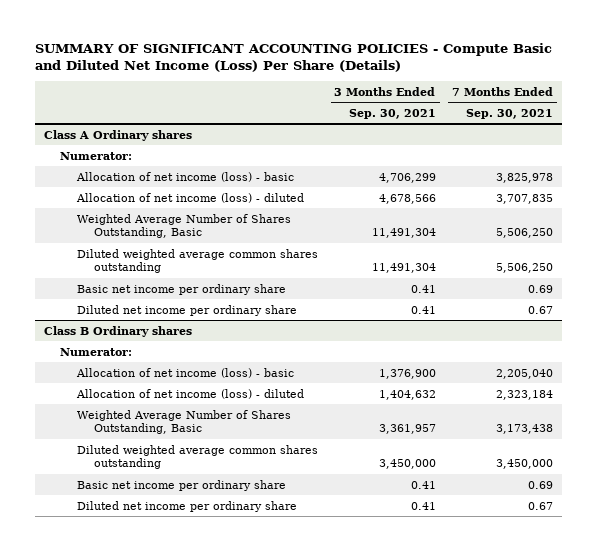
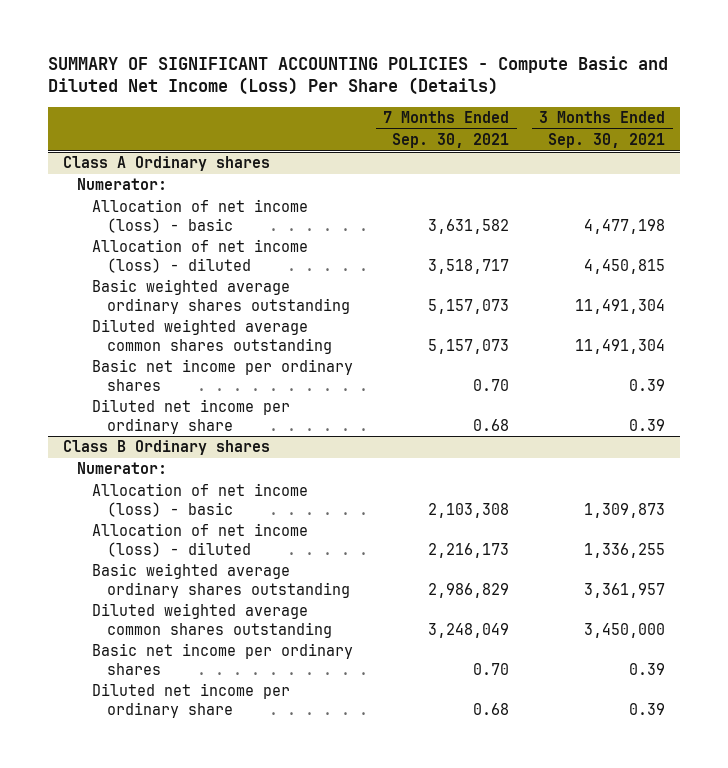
[378,172,436,183] 4,706,299 -> [584,218,666,234] 4,477,198
[496,172,554,183] 3,825,978 -> [428,218,510,234] 3,631,582
[378,193,436,204] 4,678,566 -> [584,258,666,274] 4,450,815
[496,193,554,204] 3,707,835 -> [428,258,510,274] 3,518,717
[77,213,292,239] Weighted Average Number of Shares Outstanding, Basic -> [92,279,350,314] Basic weighted average ordinary shares outstanding
[496,228,554,239] 5,506,250 -> [428,298,510,314] 5,157,073
[496,263,554,274] 5,506,250 -> [428,338,510,354] 5,157,073
[77,283,287,295] Basic net income per ordinary share -> [92,359,354,391] Basic net income per ordinary shares
[410,284,436,293] 0.41 -> [629,378,666,391] 0.39
[528,284,554,293] 0.69 -> [473,378,510,391] 0.70
[410,305,436,314] 0.41 -> [629,418,666,431] 0.39
[528,305,554,314] 0.67 -> [473,418,510,431] 0.68
[378,368,436,379] 1,376,900 -> [584,502,666,518] 1,309,873
[496,368,554,379] 2,205,040 -> [428,502,510,518] 2,103,308
[378,389,436,400] 1,404,632 -> [584,542,666,558] 1,336,255
[496,389,554,400] 2,323,184 -> [428,542,510,558] 2,216,173
[77,409,292,435] Weighted Average Number of Shares Outstanding, Basic -> [92,563,350,598] Basic weighted average ordinary shares outstanding
[496,424,554,435] 3,173,438 -> [428,582,510,598] 2,986,829
[496,459,554,470] 3,450,000 -> [428,622,510,638] 3,248,049
[77,479,287,491] Basic net income per ordinary share -> [92,643,354,675] Basic net income per ordinary shares
[410,480,436,489] 0.41 -> [629,662,666,675] 0.39
[528,480,554,489] 0.69 -> [473,662,510,675] 0.70
[410,501,436,510] 0.41 -> [629,702,666,715] 0.39
[528,501,554,510] 0.67 -> [473,702,510,715] 0.68

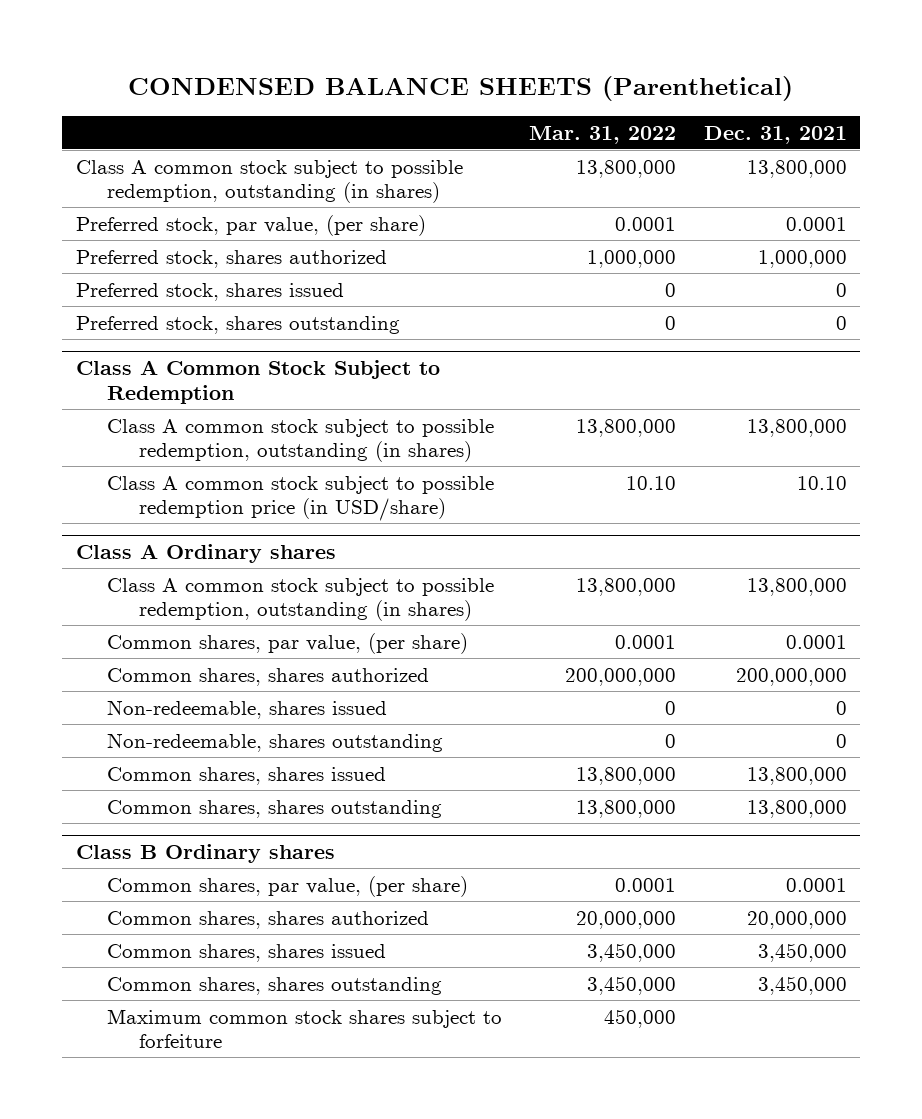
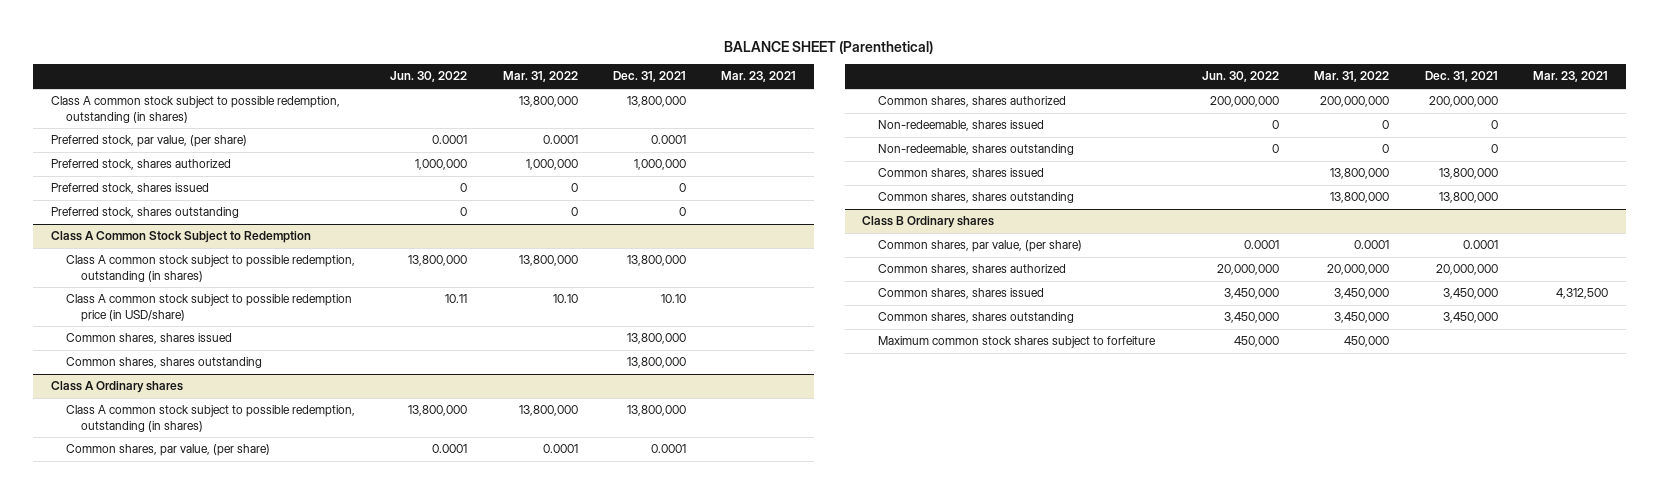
[128,76,794,102] CONDENSED BALANCE SHEETS (Parenthetical) -> [724,40,934,54] BALANCE SHEET (Parenthetical)
none -> [390,71,468,83] Jun. 30, 2022
none -> [721,71,797,83] Mar. 23, 2021
none -> [65,333,232,345] Common shares, shares issued
none -> [65,357,262,369] Common shares, shares outstanding

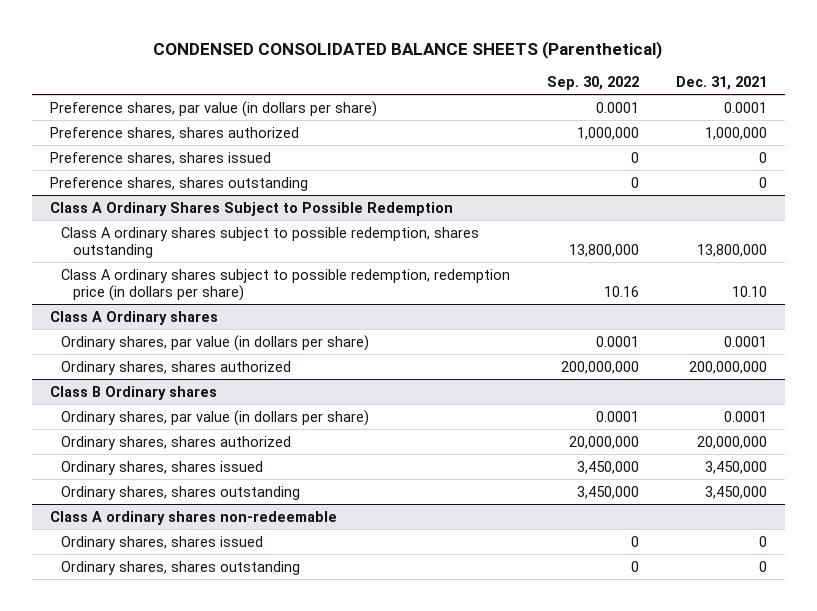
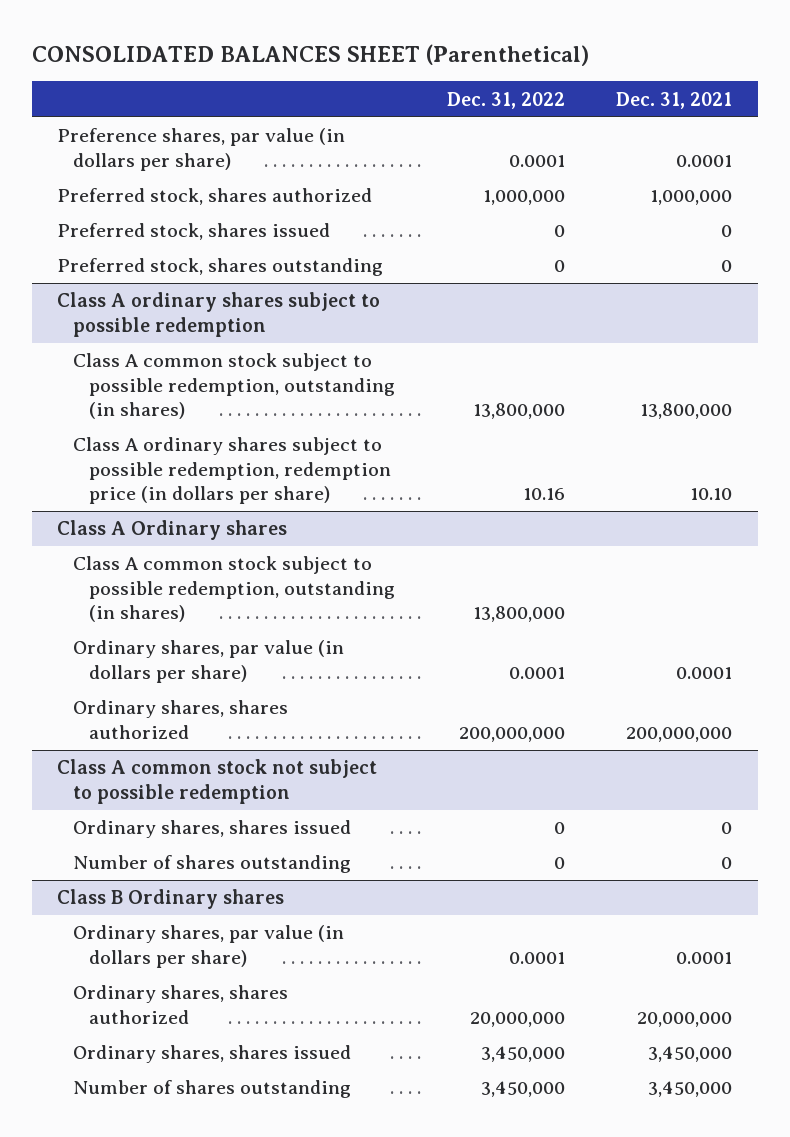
[153,40,663,59] CONDENSED CONSOLIDATED BALANCE SHEETS (Parenthetical) -> [31,43,589,66] CONSOLIDATED BALANCES SHEET (Parenthetical)
[547,75,640,90] Sep. 30, 2022 -> none
none -> [446,91,565,109] Dec. 31, 2022
[50,126,300,140] Preference shares, shares authorized -> [57,188,373,206] Preferred stock, shares authorized
[50,151,272,165] Preference shares, shares issued -> [57,223,331,241] Preferred stock, shares issued
[50,176,309,191] Preference shares, shares outstanding -> [57,258,384,277] Preferred stock, shares outstanding
[50,201,454,216] Class A Ordinary Shares Subject to Possible Redemption -> [57,292,381,337] Class A ordinary shares subject to possible redemption
[61,226,480,258] Class A ordinary shares subject to possible redemption, shares outstanding -> [73,353,395,419] Class A common stock subject to possible redemption, outstanding (in shares)
none -> [73,556,395,622] Class A common stock subject to possible redemption, outstanding (in shares)
none -> [57,759,378,804] Class A common stock not subject to possible redemption
none -> [73,820,352,839] Ordinary shares, shares issued
none -> [73,855,352,874] Number of shares outstanding
[50,510,338,525] Class A ordinary shares non-redeemable -> none
[61,535,264,550] Ordinary shares, shares issued -> none
[61,560,301,575] Ordinary shares, shares outstanding -> none
[61,485,301,500] Ordinary shares, shares outstanding -> [73,1080,352,1099] Number of shares outstanding

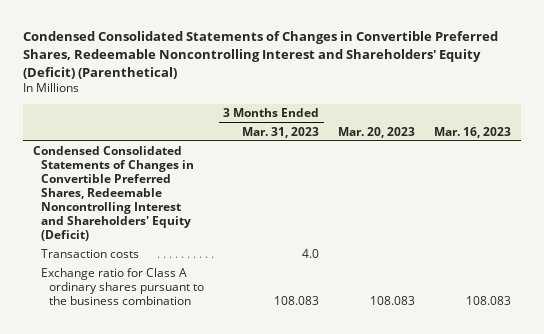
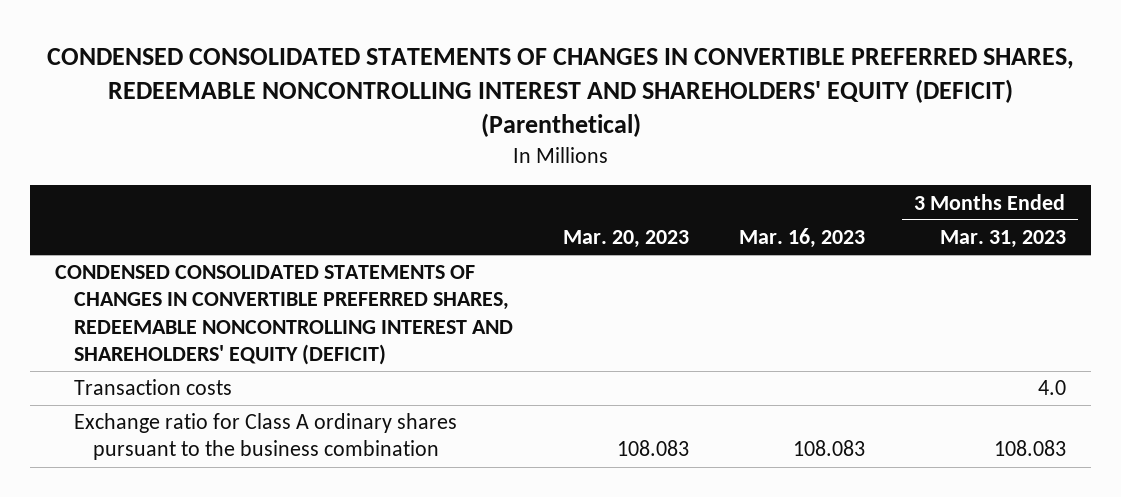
[23,31,499,79] Condensed Consolidated Statements of Changes in Convertible Preferred Shares, Redeemable Noncontrolling Interest and Shareholders' Equity (Deficit) (Parenthetical) -> [46,47,1074,138] CONDENSED CONSOLIDATED STATEMENTS OF CHANGES IN CONVERTIBLE PREFERRED SHARES, REDEEMABLE NONCONTROLLING INTEREST AND SHAREHOLDERS' EQUITY (DEFICIT) (Parenthetical)
[32,146,194,242] Condensed Consolidated Statements of Changes in Convertible Preferred Shares, Redeemable Noncontrolling Interest and Shareholders' Equity (Deficit) -> [55,265,514,365] CONDENSED CONSOLIDATED STATEMENTS OF CHANGES IN CONVERTIBLE PREFERRED SHARES, REDEEMABLE NONCONTROLLING INTEREST AND SHAREHOLDERS' EQUITY (DEFICIT)

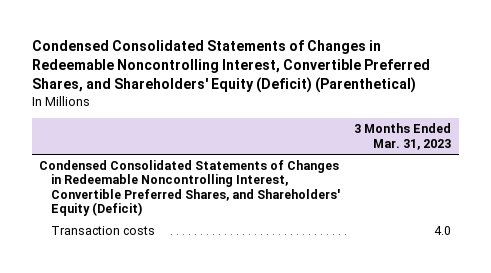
[46,47,1074,138] CONDENSED CONSOLIDATED STATEMENTS OF CHANGES IN CONVERTIBLE PREFERRED SHARES, REDEEMABLE NONCONTROLLING INTEREST AND SHAREHOLDERS' EQUITY (DEFICIT) (Parenthetical) -> [32,40,431,94] Condensed Consolidated Statements of Changes in Redeemable Noncontrolling Interest, Convertible Preferred Shares, and Shareholders' Equity (Deficit) (Parenthetical)
[563,230,690,249] Mar. 20, 2023 -> none
[738,228,865,249] Mar. 16, 2023 -> none
[55,265,514,365] CONDENSED CONSOLIDATED STATEMENTS OF CHANGES IN CONVERTIBLE PREFERRED SHARES, REDEEMABLE NONCONTROLLING INTEREST AND SHAREHOLDERS' EQUITY (DEFICIT) -> [39,160,341,217] Condensed Consolidated Statements of Changes in Redeemable Noncontrolling Interest, Convertible Preferred Shares, and Shareholders' Equity (Deficit)
[74,413,458,461] Exchange ratio for Class A ordinary shares pursuant to the business combination -> none

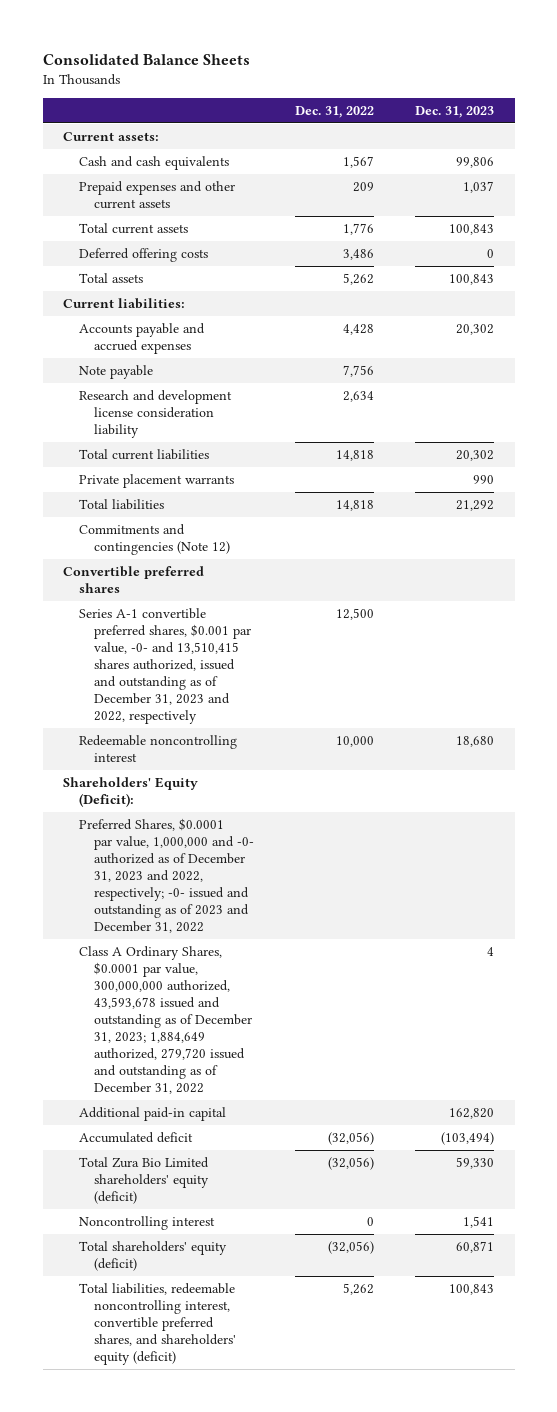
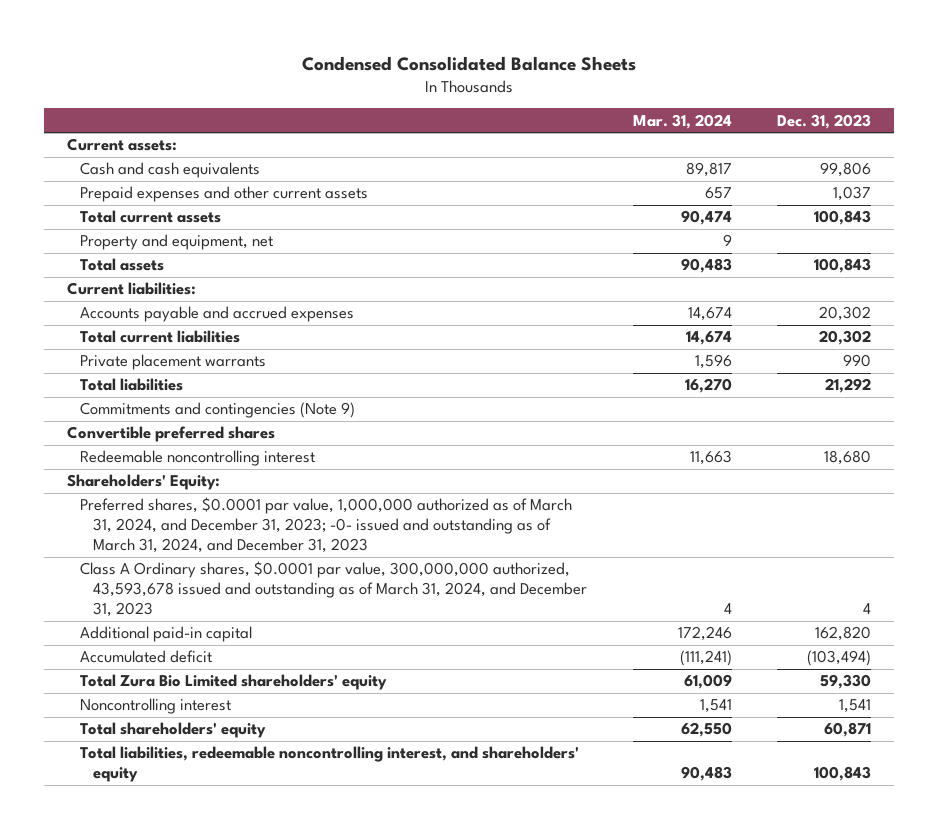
[42,53,250,65] Consolidated Balance Sheets -> [302,55,637,71] Condensed Consolidated Balance Sheets
[295,105,375,118] Dec. 31, 2022 -> none
none -> [632,113,732,129] Mar. 31, 2024
[78,248,208,263] Deferred offering costs -> none
none -> [80,234,274,251] Property and equipment, net
[78,365,153,380] Note payable -> none
[78,390,232,439] Research and development license consideration liability -> none
[78,524,231,556] Commitments and contingencies (Note 12) -> [80,402,356,419] Commitments and contingencies (Note 9)
[78,608,252,725] Series A-1 convertible preferred shares, $0.001 par value, -0- and 13,510,415 shares authorized, issued and outstanding as of December 31, 2023 and 2022, respectively -> none
[63,777,199,808] Shareholders' Equity (Deficit): -> [67,474,221,491] Shareholders' Equity:
[78,818,255,934] Preferred Shares, $0.0001 par value, 1,000,000 and -0- authorized as of December 31, 2023 and 2022, respectively; -0- issued and outstanding as of 2023 and December 31, 2022 -> [80,497,573,554] Preferred shares, $0.0001 par value, 1,000,000 authorized as of March 31, 2024, and December 31, 2023; -0- issued and outstanding as of March 31, 2024, and December 31, 2023
[78,946,253,1095] Class A Ordinary Shares, $0.0001 par value, 300,000,000 authorized, 43,593,678 issued and outstanding as of December 31, 2023; 1,884,649 authorized, 279,720 issued and outstanding as of December 31, 2022 -> [80,561,588,618] Class A Ordinary shares, $0.0001 par value, 300,000,000 authorized, 43,593,678 issued and outstanding as of March 31, 2024, and December 31, 2023
[78,1157,210,1205] Total Zura Bio Limited shareholders' equity (deficit) -> [80,674,388,691] Total Zura Bio Limited shareholders' equity
[78,1241,227,1272] Total shareholders' equity (deficit) -> [80,722,267,739] Total shareholders' equity
[78,1283,237,1366] Total liabilities, redeemable noncontrolling interest, convertible preferred shares, and shareholders' equity (deficit) -> [80,746,580,783] Total liabilities, redeemable noncontrolling interest, and shareholders' equity

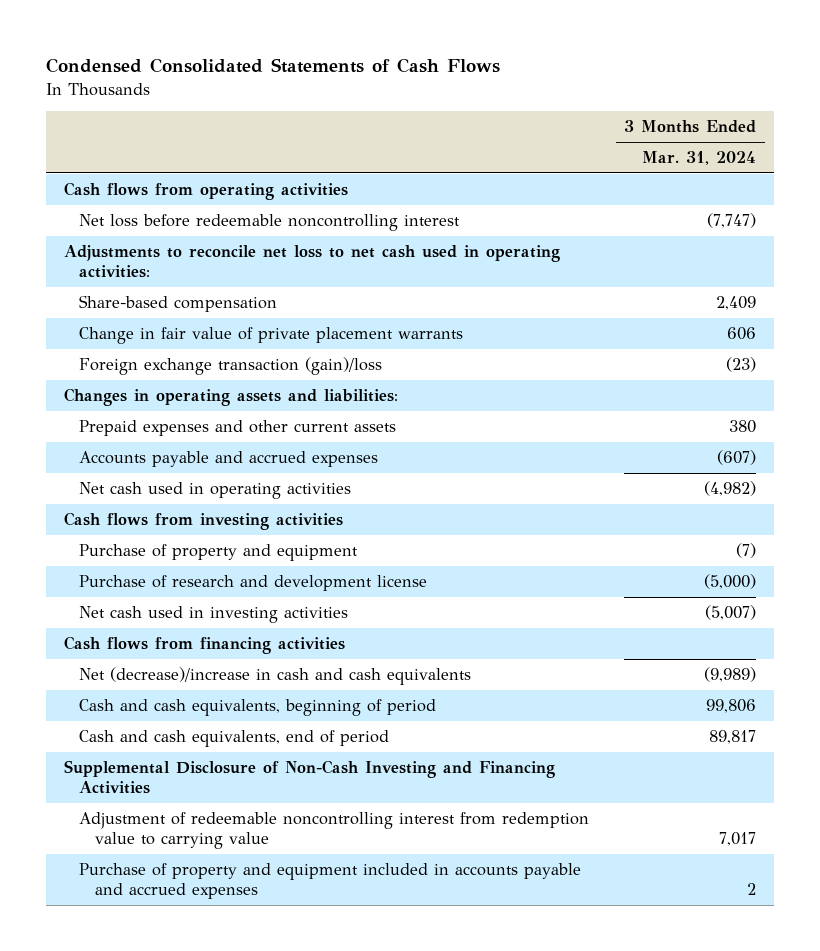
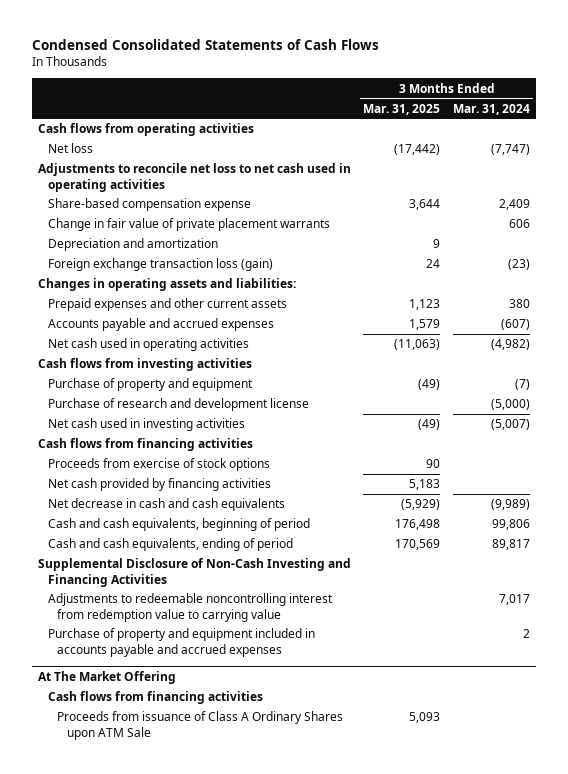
none -> [363,103,441,115] Mar. 31, 2025
[79,214,461,232] Net loss before redeemable noncontrolling interest -> [47,143,93,154] Net loss
[63,245,560,279] Adjustments to reconcile net loss to net cash used in operating activities: -> [38,163,352,192] Adjustments to reconcile net loss to net cash used in operating activities
[79,295,278,313] Share-based compensation -> [47,198,251,212] Share-based compensation expense
none -> [47,238,218,252] Depreciation and amortization
[79,357,383,376] Foreign exchange transaction (gain)/loss -> [47,258,273,272] Foreign exchange transaction loss (gain)
none -> [47,458,270,472] Proceeds from exercise of stock options
none -> [47,478,271,492] Net cash provided by financing activities
[79,667,472,686] Net (decrease)/increase in cash and cash equivalents -> [47,498,285,512] Net decrease in cash and cash equivalents
[79,730,390,748] Cash and cash equivalents, end of period -> [47,538,293,552] Cash and cash equivalents, ending of period
[79,812,590,850] Adjustment of redeemable noncontrolling interest from redemption value to carrying value -> [47,593,333,622] Adjustments to redeemable noncontrolling interest from redemption value to carrying value
none -> [38,671,177,685] At The Market Offering
none -> [47,691,263,705] Cash flows from financing activities
none -> [57,711,344,740] Proceeds from issuance of Class A Ordinary Shares upon ATM Sale

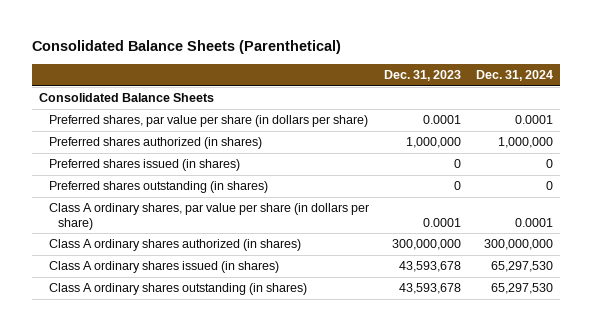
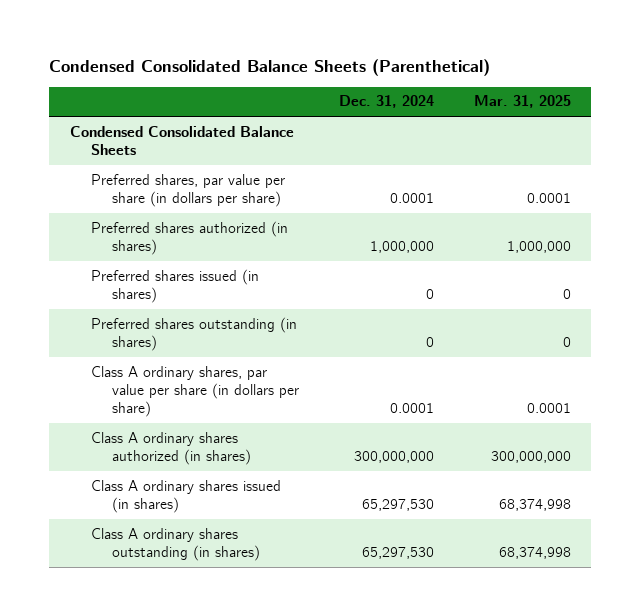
[31,40,341,55] Consolidated Balance Sheets (Parenthetical) -> [49,59,491,77] Condensed Consolidated Balance Sheets (Parenthetical)
[383,70,461,82] Dec. 31, 2023 -> none
none -> [474,95,572,109] Mar. 31, 2025
[39,93,215,103] Consolidated Balance Sheets -> [69,125,294,155] Condensed Consolidated Balance Sheets

